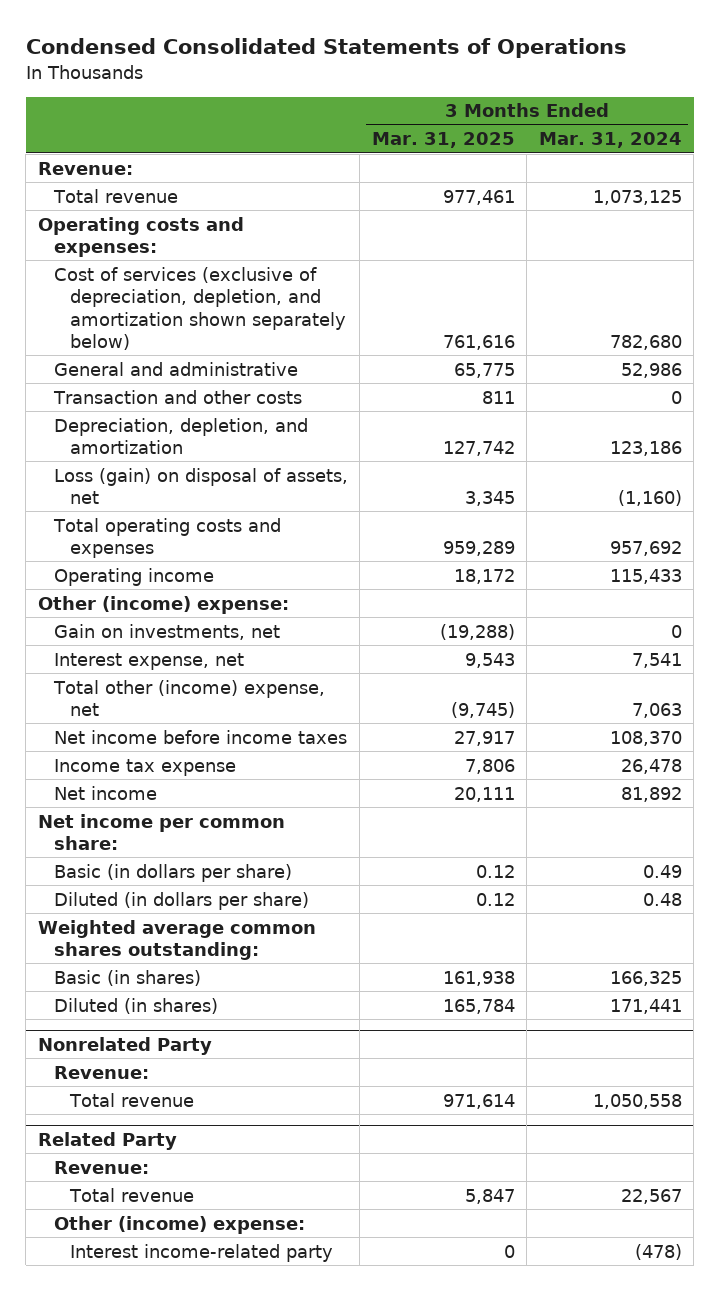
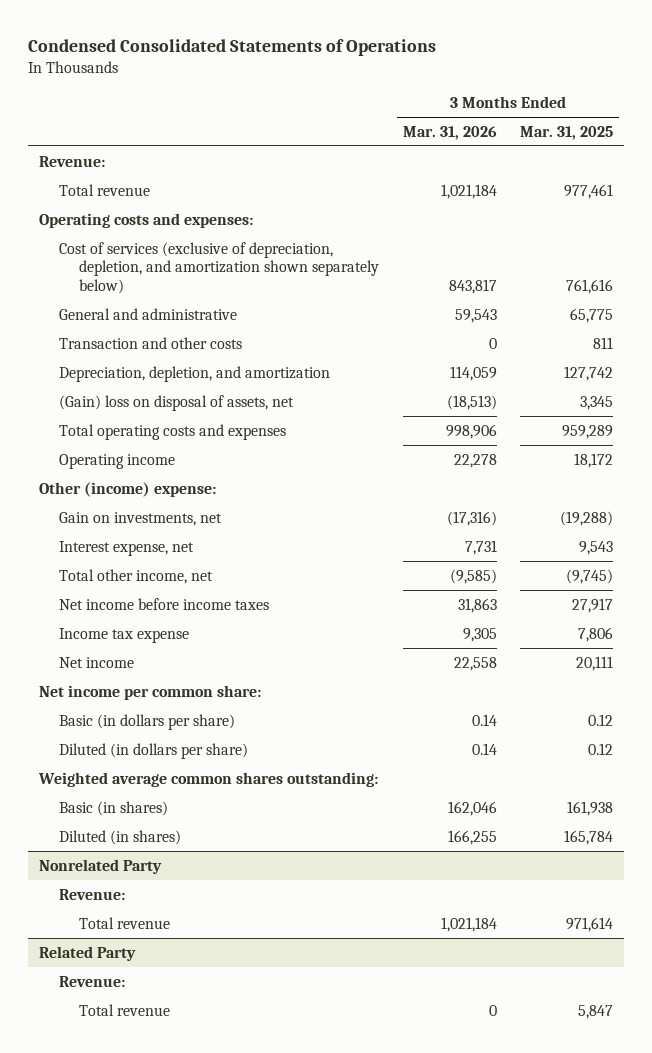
[538,132,682,149] Mar. 31, 2024 -> none
none -> [402,125,497,140] Mar. 31, 2026
[53,467,348,505] Loss (gain) on disposal of assets, net -> [59,394,295,411] (Gain) loss on disposal of assets, net
[52,679,325,717] Total other (income) expense, net -> [59,568,214,584] Total other income, net
[53,1215,305,1234] Other (income) expense: -> none
[69,1243,333,1262] Interest income-related party -> none

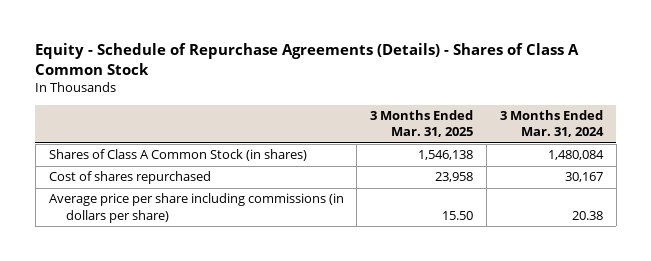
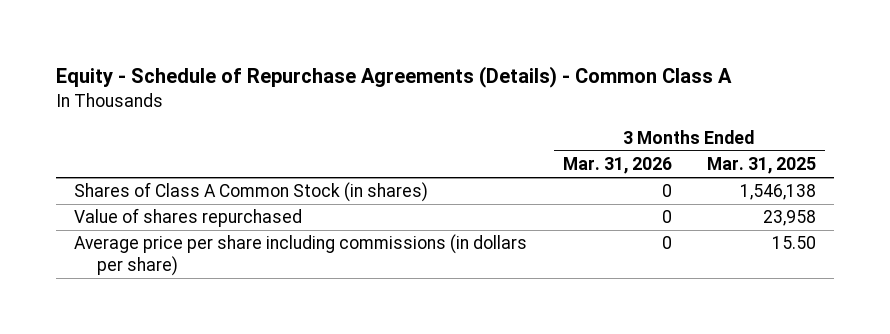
[35,42,580,75] Equity - Schedule of Repurchase Agreements (Details) - Shares of Class A Common Stock -> [56,66,733,89] Equity - Schedule of Repurchase Agreements (Details) - Common Class A
[499,109,604,138] 3 Months Ended Mar. 31, 2024 -> none
none -> [562,157,672,175] Mar. 31, 2026
[48,171,211,185] Cost of shares repurchased -> [74,208,303,228] Value of shares repurchased

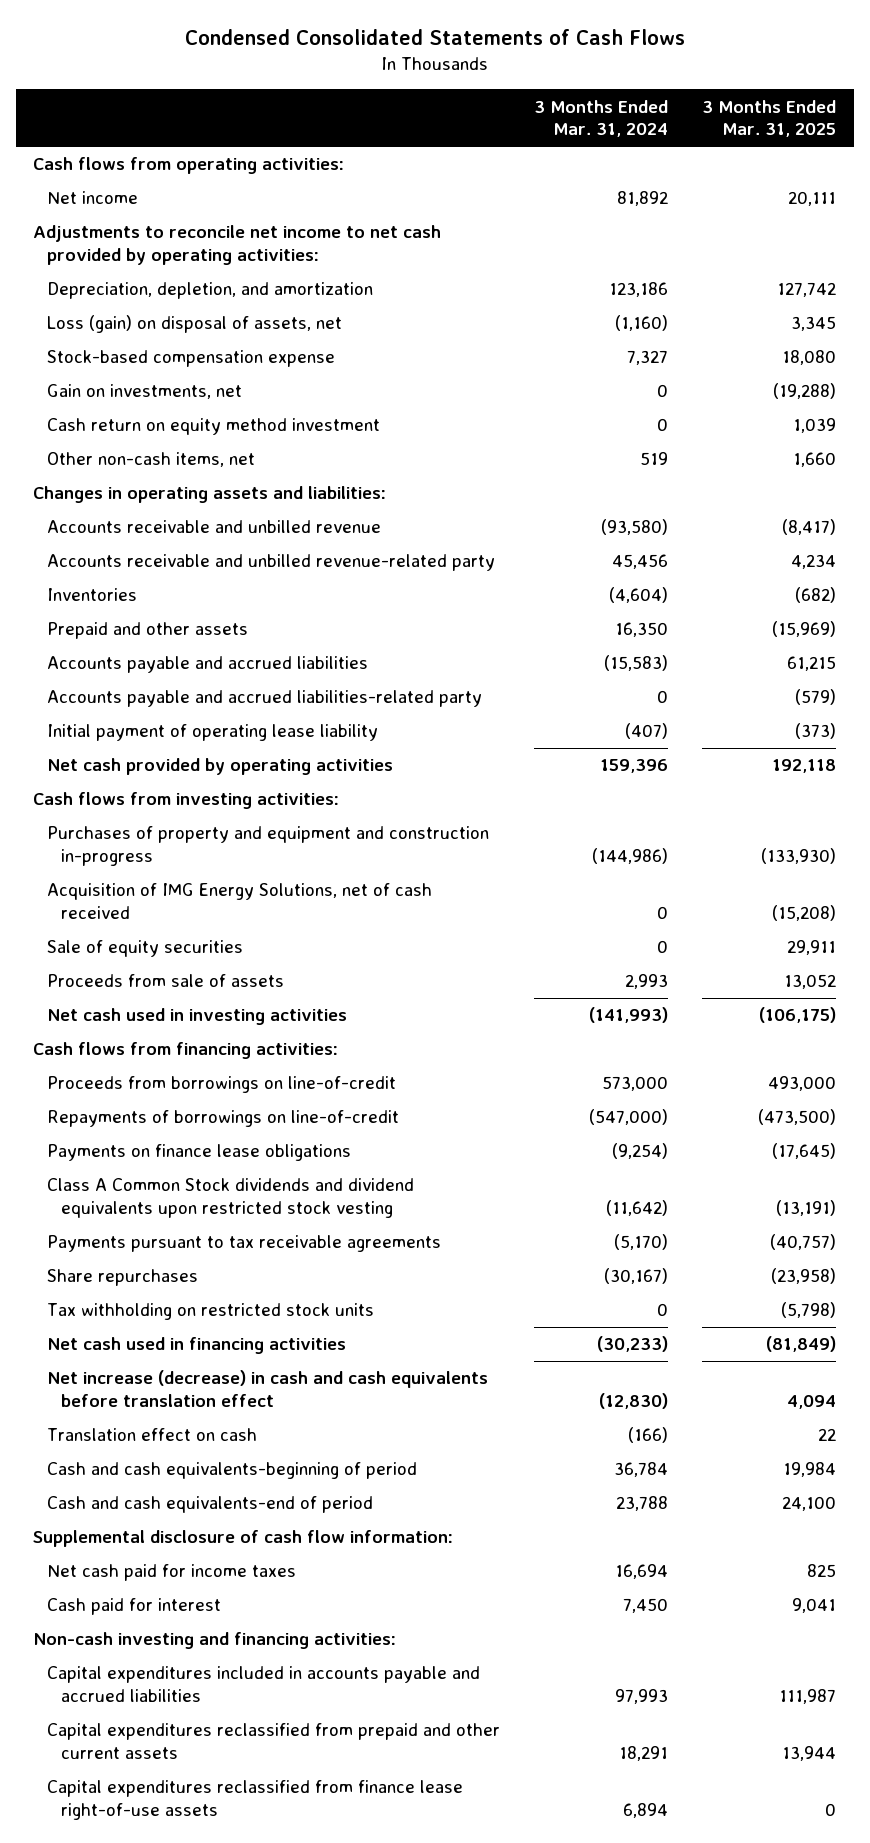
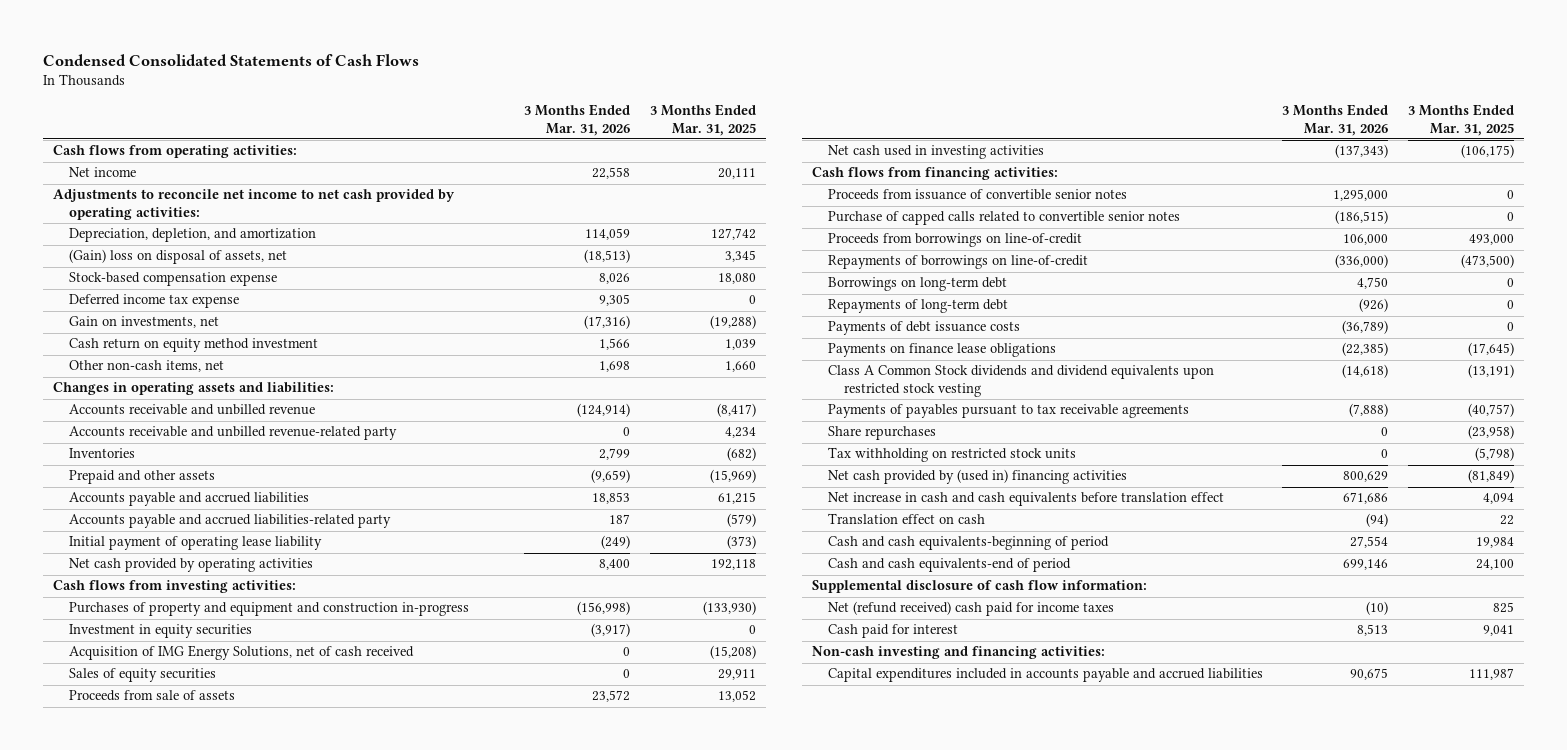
[534,99,669,138] 3 Months Ended Mar. 31, 2024 -> none
none -> [523,104,630,136] 3 Months Ended Mar. 31, 2026
[47,315,343,334] Loss (gain) on disposal of assets, net -> [69,249,288,265] (Gain) loss on disposal of assets, net
none -> [69,294,240,309] Deferred income tax expense
none -> [69,624,253,639] Investment in equity securities
[47,940,244,958] Sale of equity securities -> [69,668,217,683] Sales of equity securities
none -> [827,189,1127,201] Proceeds from issuance of convertible senior notes
none -> [827,211,1180,226] Purchase of capped calls related to convertible senior notes
none -> [827,277,1007,292] Borrowings on long-term debt
none -> [827,299,1008,314] Repayments of long-term debt
none -> [827,321,1020,336] Payments of debt issuance costs
[47,1235,442,1253] Payments pursuant to tax receivable agreements -> [827,404,1189,419] Payments of payables pursuant to tax receivable agreements
[47,1337,347,1355] Net cash used in financing activities -> [827,469,1127,485] Net cash provided by (used in) financing activities
[47,1370,489,1408] Net increase (decrease) in cash and cash equivalents before translation effect -> [827,492,1224,507] Net increase in cash and cash equivalents before translation effect
[47,1564,297,1582] Net cash paid for income taxes -> [827,601,1114,617] Net (refund received) cash paid for income taxes
[47,1723,501,1760] Capital expenditures reclassified from prepaid and other current assets -> none
[47,1780,464,1821] Capital expenditures reclassified from finance lease right-of-use assets -> none

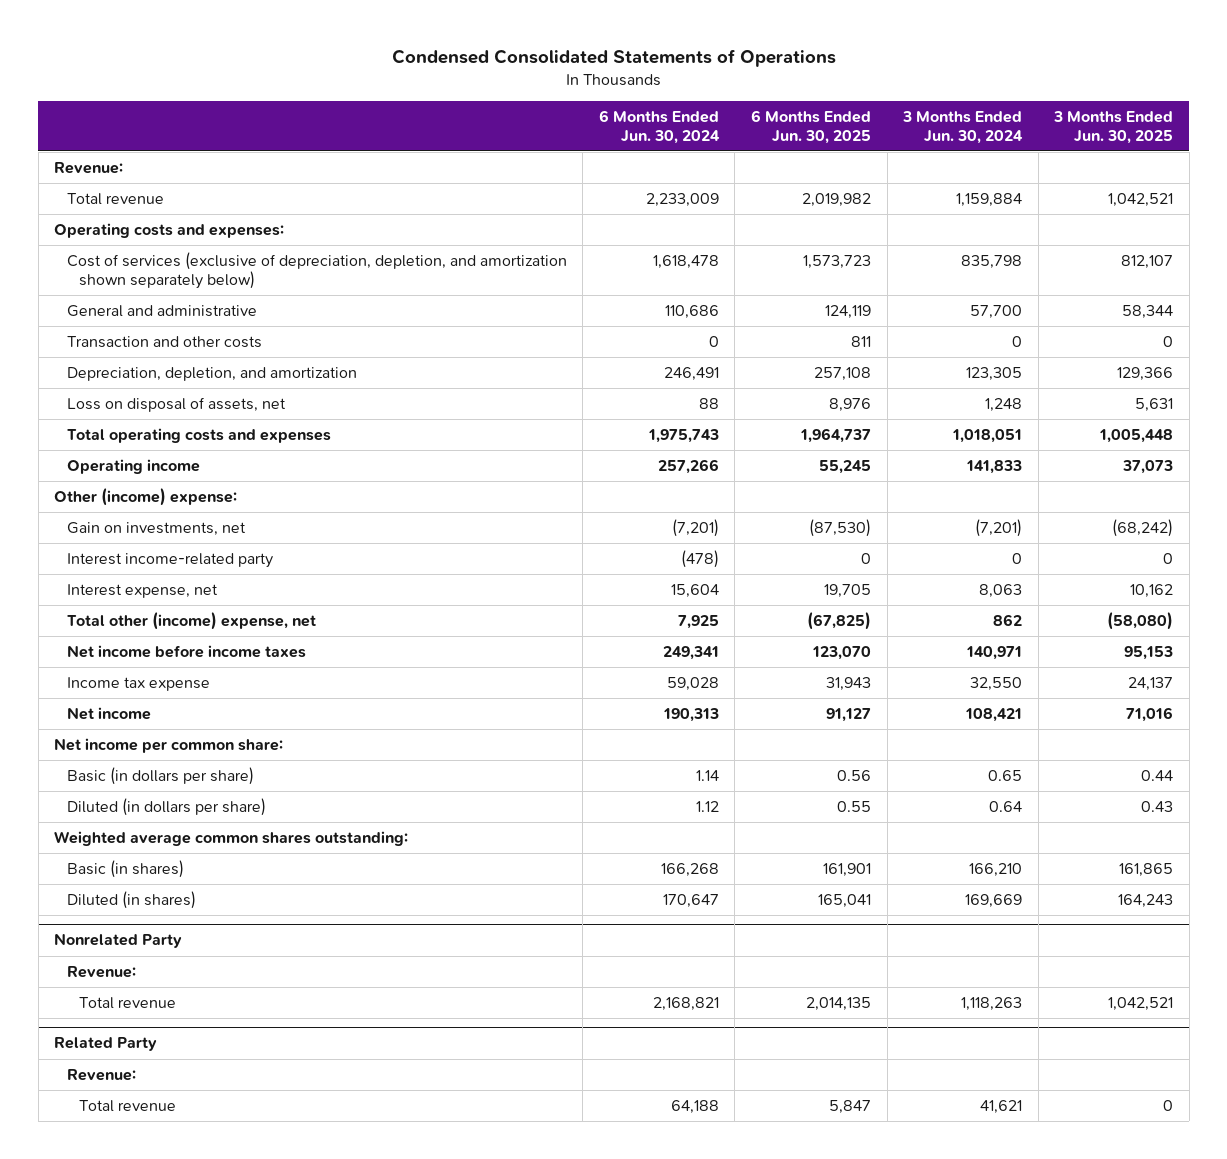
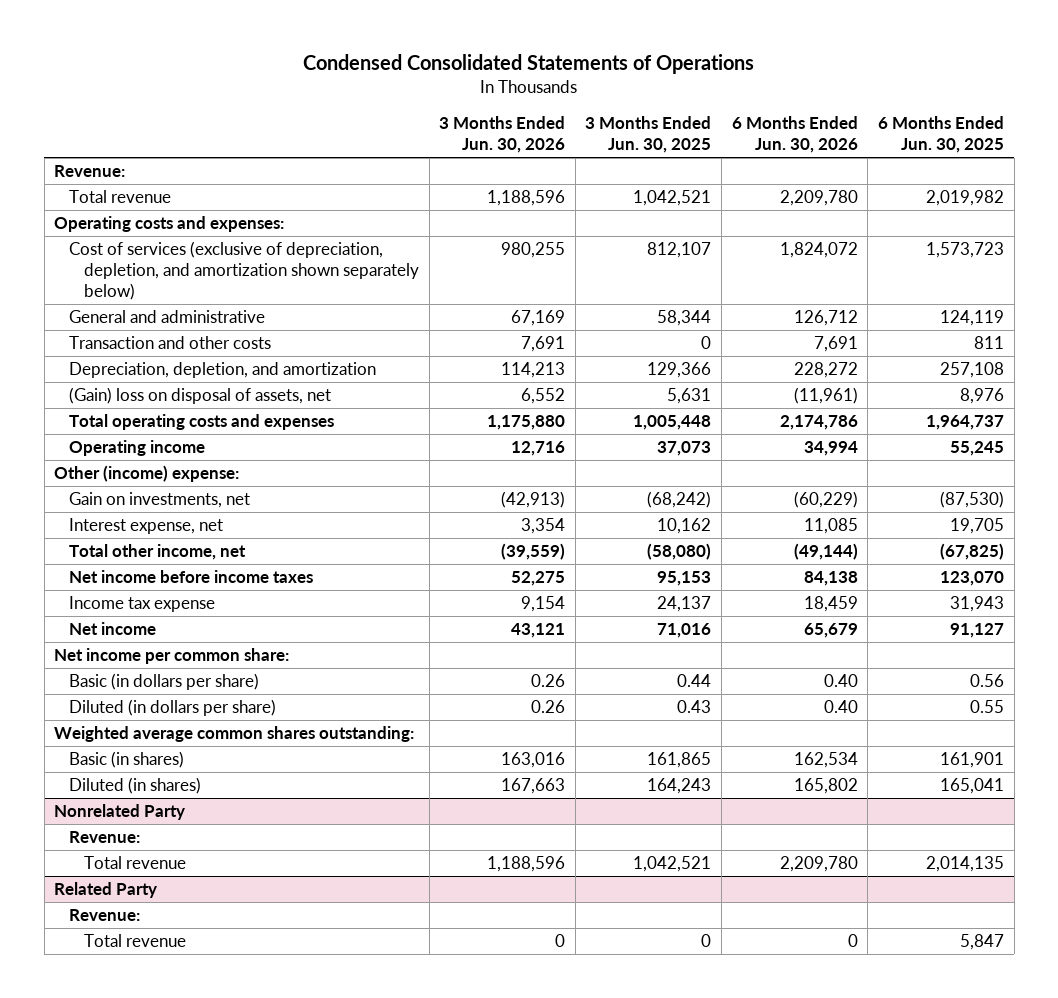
[598,109,720,144] 6 Months Ended Jun. 30, 2024 -> none
[902,110,1024,144] 3 Months Ended Jun. 30, 2024 -> none
none -> [439,115,566,154] 3 Months Ended Jun. 30, 2026
none -> [731,115,858,154] 6 Months Ended Jun. 30, 2026
[66,397,286,413] Loss on disposal of assets, net -> [69,387,332,405] (Gain) loss on disposal of assets, net
[66,553,273,569] Interest income-related party -> none
[66,612,316,631] Total other (income) expense, net -> [69,544,247,561] Total other income, net

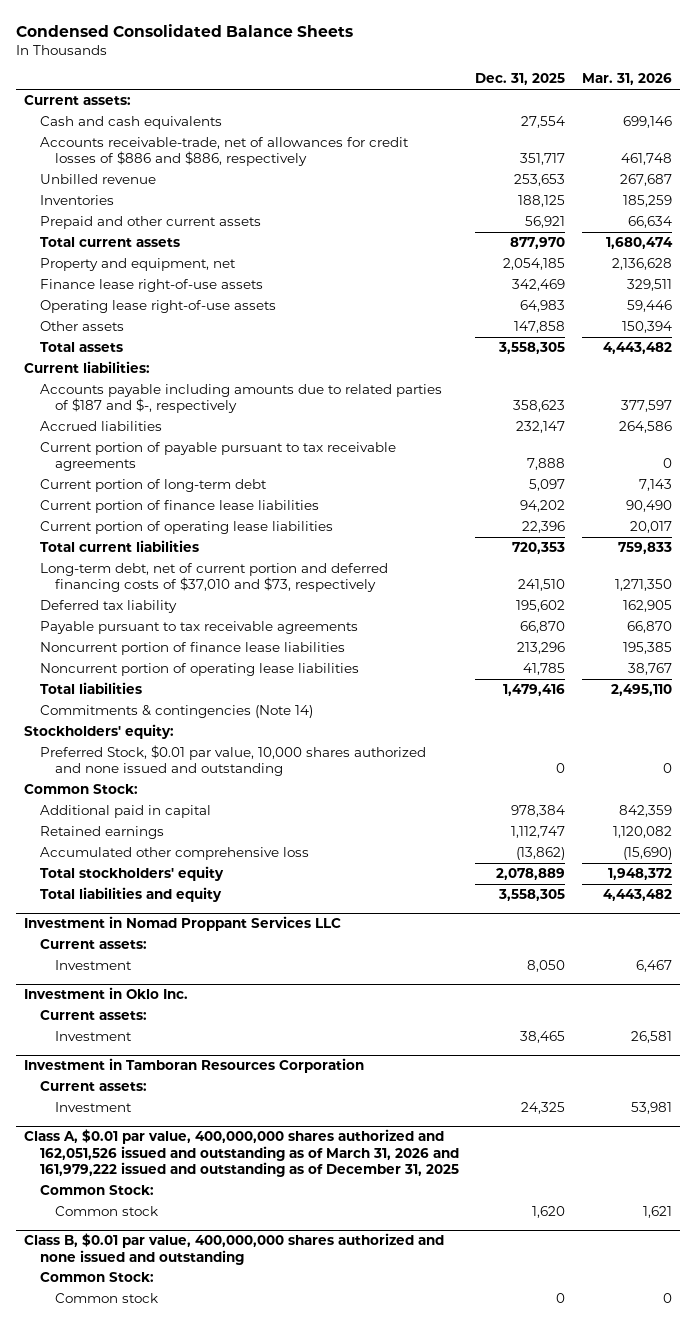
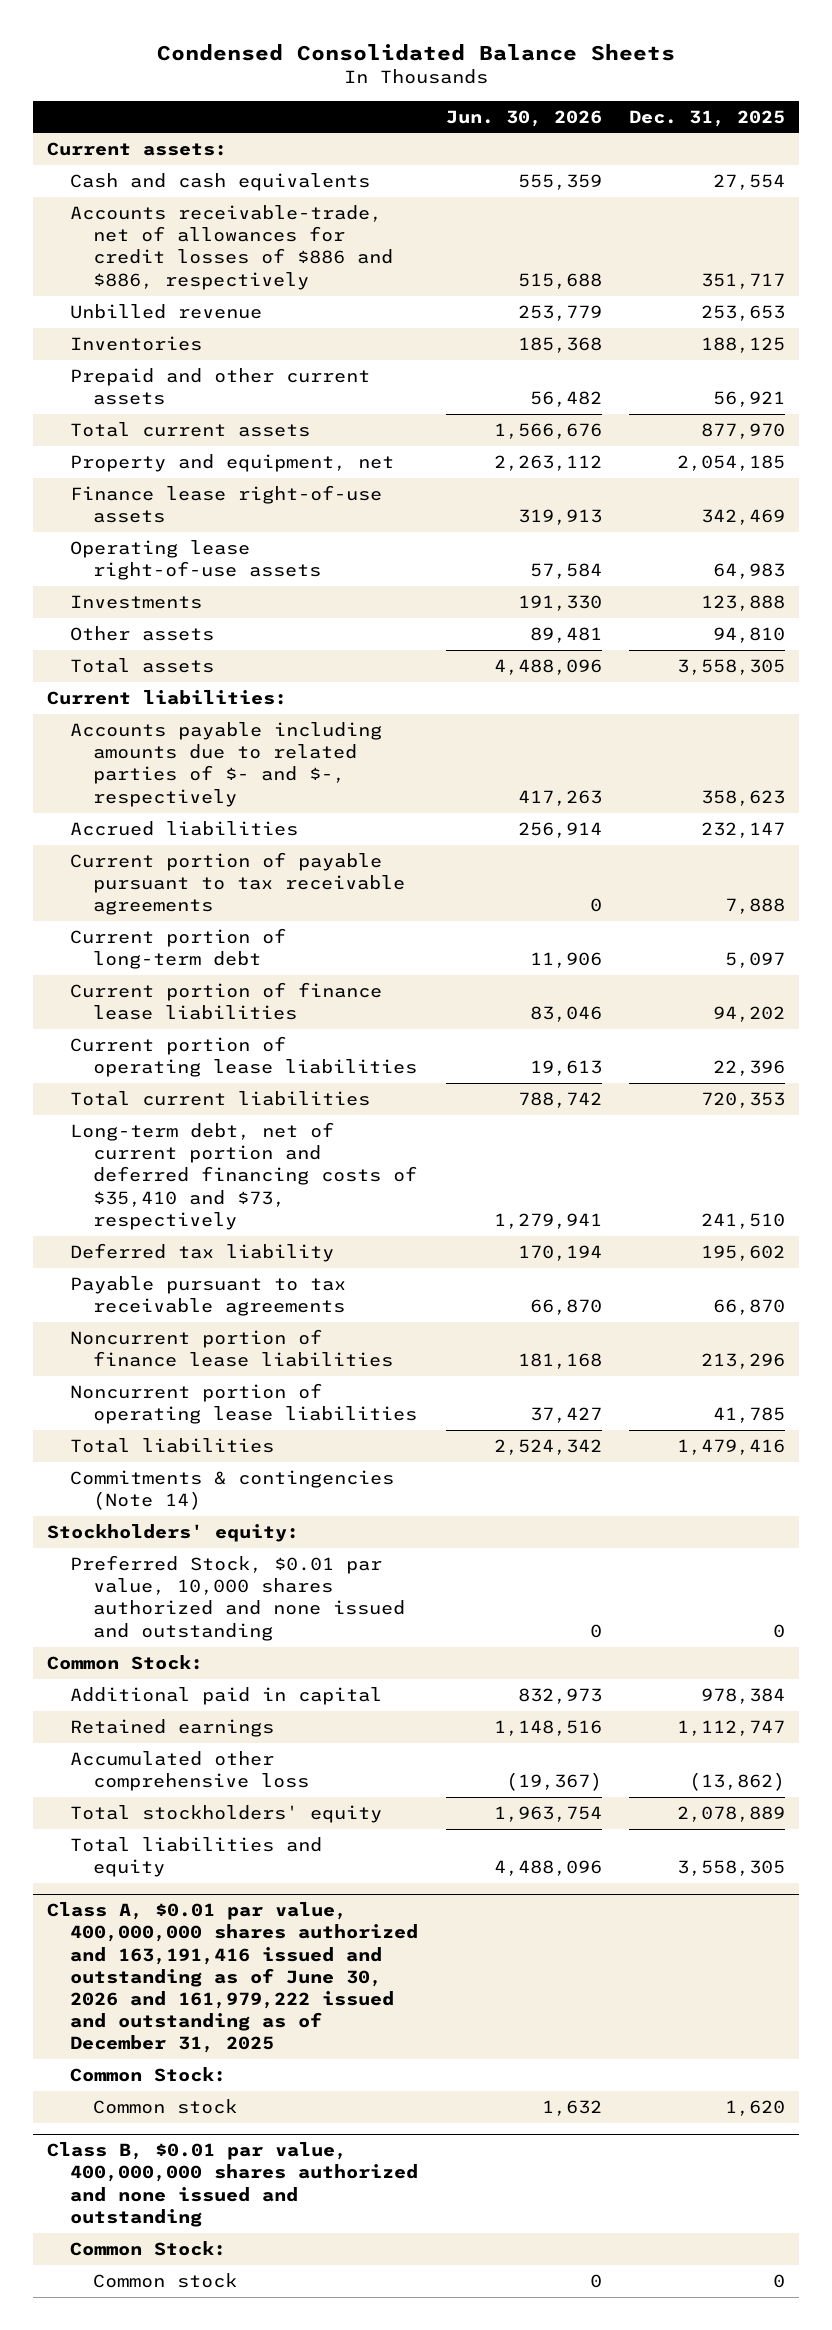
[581,73,672,86] Mar. 31, 2026 -> none
none -> [445,109,602,127] Jun. 30, 2026
none -> [70,595,203,610] Investments
[514,321,566,334] 147,858 -> [713,627,786,644] 94,810
[39,384,442,414] Accounts payable including amounts due to related parties of $187 and $-, respectively -> [70,722,383,807] Accounts payable including amounts due to related parties of $- and $-, respectively
[39,563,388,593] Long-term debt, net of current portion and deferred financing costs of $37,010 and $73, respectively -> [70,1122,418,1230] Long-term debt, net of current portion and deferred financing costs of $35,410 and $73, respectively
[24,916,342,932] Investment in Nomad Proppant Services LLC -> none
[39,939,147,950] Current assets: -> none
[54,960,132,971] Investment -> none
[24,987,189,1000] Investment in Oklo Inc. -> none
[39,1010,147,1021] Current assets: -> none
[54,1031,132,1042] Investment -> none
[24,1058,365,1074] Investment in Tamboran Resources Corporation -> none
[39,1081,147,1092] Current assets: -> none
[54,1102,132,1113] Investment -> none
[24,1129,459,1178] Class A, $0.01 par value, 400,000,000 shares authorized and 162,051,526 issued and outstanding as of March 31, 2026 and 161,979,222 issued and outstanding as of December 31, 2025 -> [46,1902,419,2054] Class A, $0.01 par value, 400,000,000 shares authorized and 163,191,416 issued and outstanding as of June 30, 2026 and 161,979,222 issued and outstanding as of December 31, 2025

